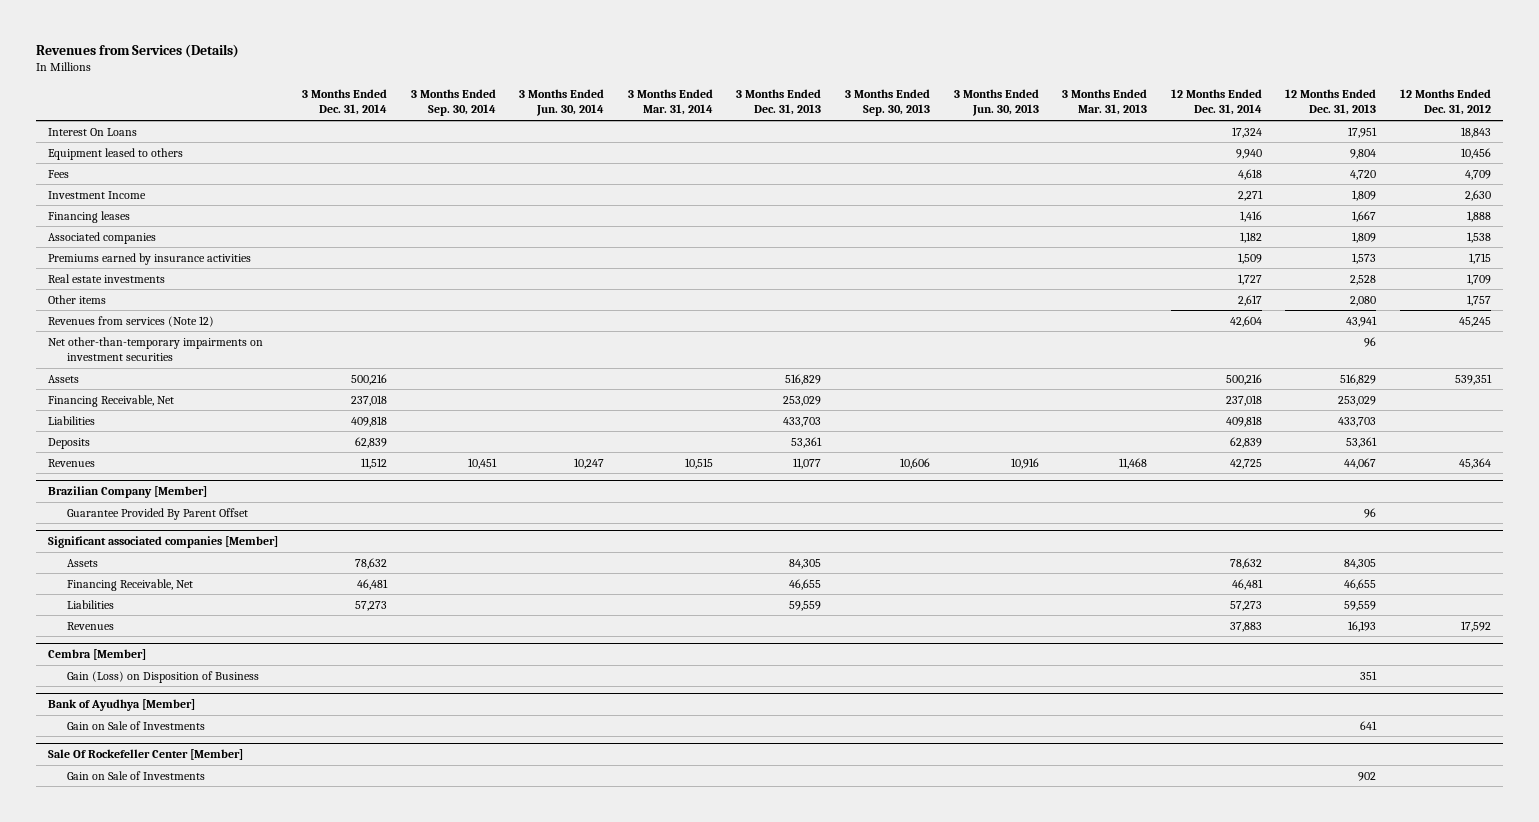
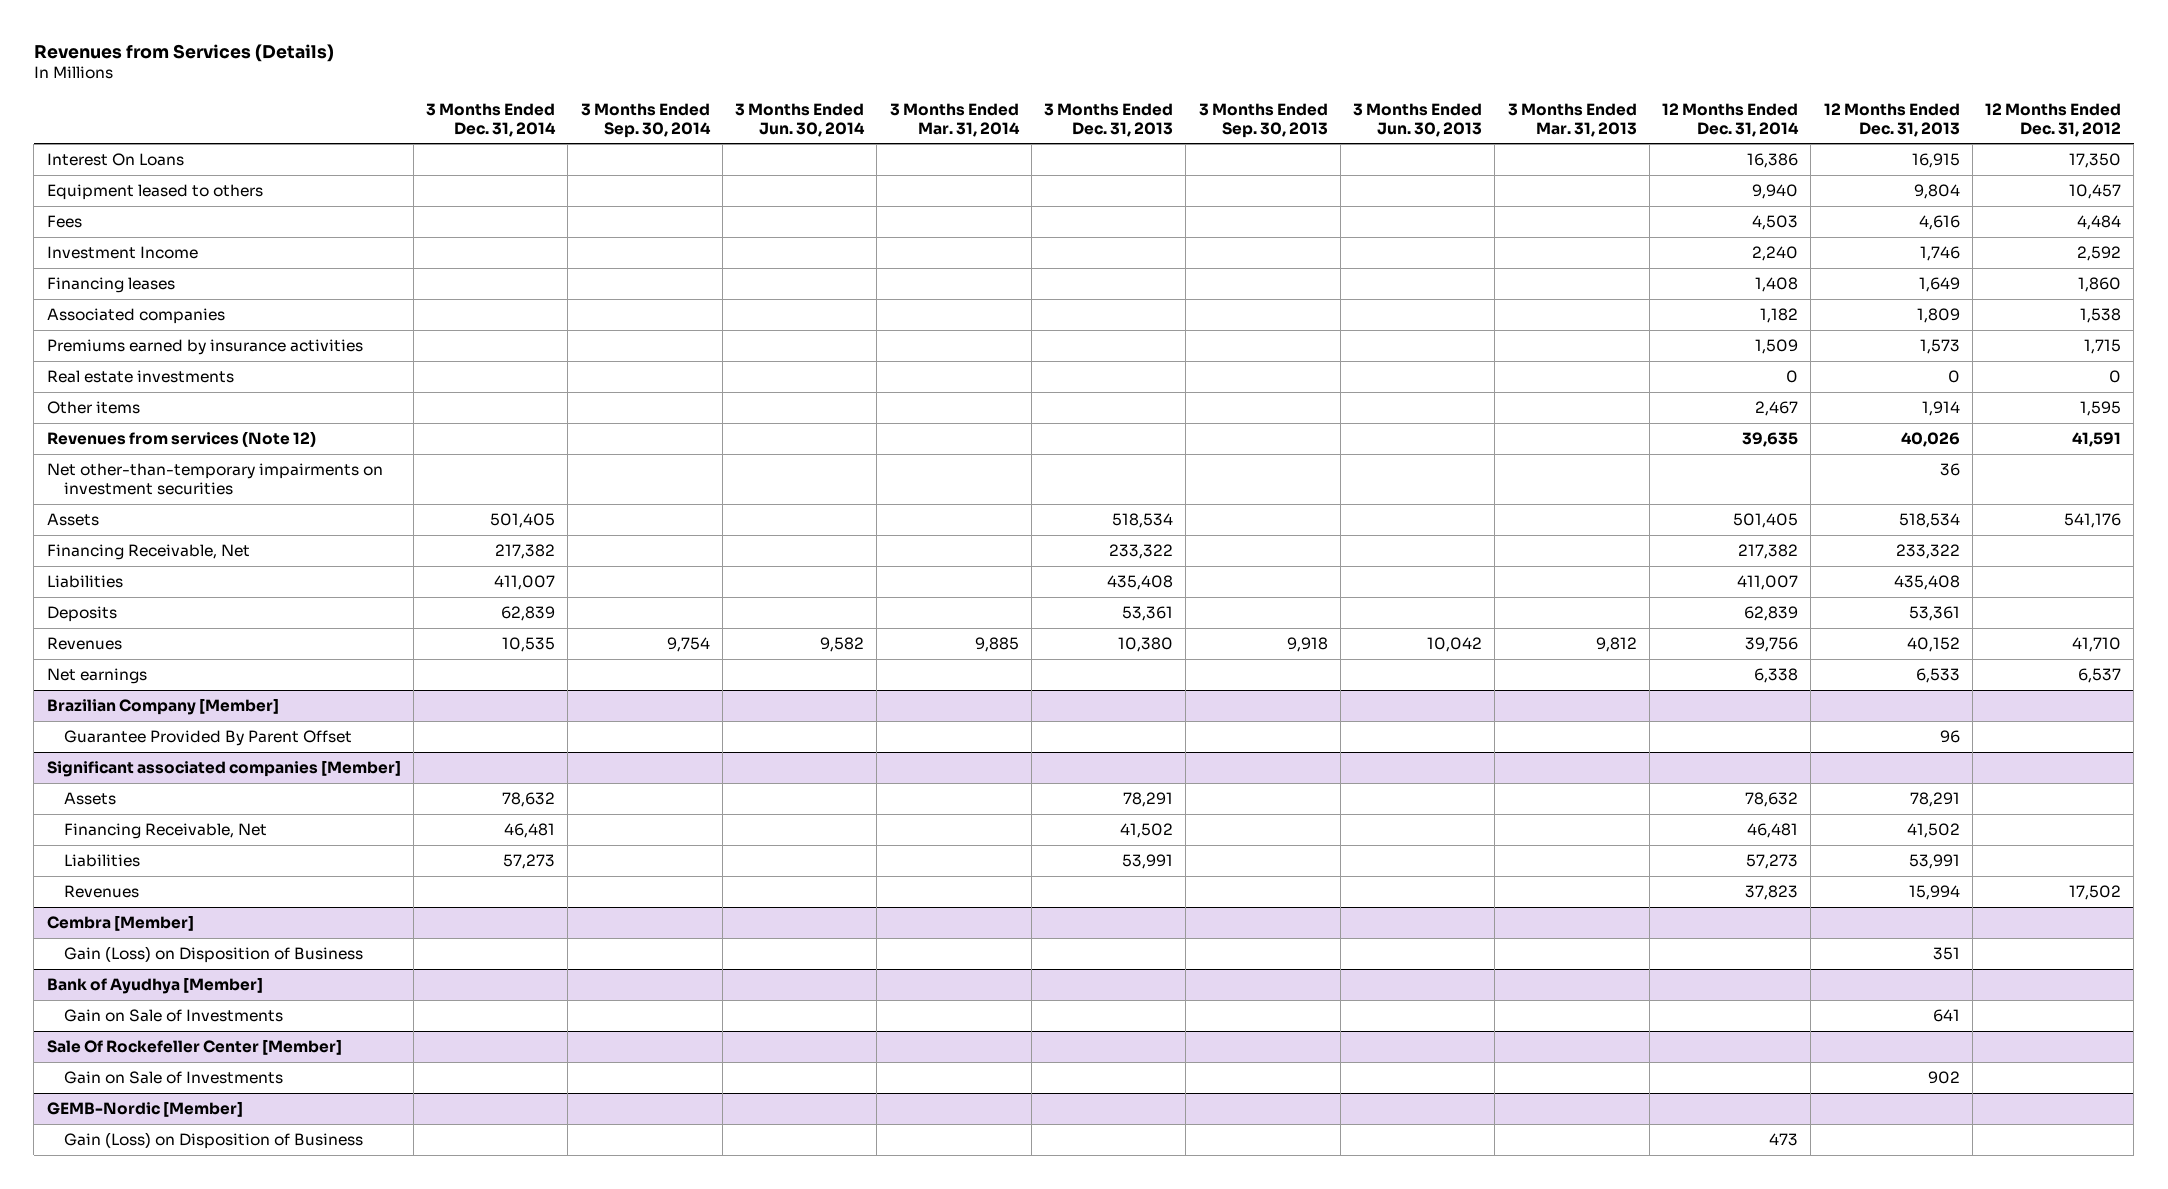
[1231,126,1262,138] 17,324 -> [1747,152,1799,168] 16,386
[1348,126,1378,138] 17,951 -> [1911,152,1960,168] 16,915
[1460,126,1491,138] 18,843 -> [2069,152,2122,168] 17,350
[1460,147,1491,159] 10,456 -> [2069,183,2122,199] 10,457
[1237,168,1262,180] 4,618 -> [1752,214,1799,230] 4,503
[1350,169,1377,180] 4,720 -> [1918,214,1960,230] 4,616
[1464,169,1491,180] 4,709 -> [2077,214,2122,230] 4,484
[1237,189,1263,201] 2,271 -> [1752,245,1799,261] 2,240
[1352,189,1377,201] 1,809 -> [1919,245,1960,261] 1,746
[1464,189,1491,201] 2,630 -> [2077,245,2122,261] 2,592
[1239,210,1262,222] 1,416 -> [1755,276,1799,292] 1,408
[1352,210,1377,222] 1,667 -> [1918,276,1960,292] 1,649
[1466,210,1491,222] 1,888 -> [2078,276,2122,292] 1,860
[1237,273,1262,285] 1,727 -> [1786,369,1799,383] 0
[1350,274,1377,285] 2,528 -> [1947,369,1960,383] 0
[1466,273,1491,285] 1,709 -> [2109,369,2122,383] 0
[1237,294,1262,306] 2,617 -> [1755,400,1799,416] 2,467
[1350,295,1377,306] 2,080 -> [1921,400,1960,416] 1,914
[1466,294,1491,306] 1,757 -> [2080,400,2122,416] 1,595
[1229,315,1262,327] 42,604 -> [1742,431,1799,447] 39,635
[1346,315,1378,327] 43,941 -> [1900,431,1960,447] 40,026
[1458,316,1491,327] 45,245 -> [2072,431,2122,447] 41,591
[1364,336,1377,347] 96 -> [1939,462,1960,476] 36
[350,373,387,385] 500,216 -> [490,512,556,528] 501,405
[785,373,822,385] 516,829 -> [1112,512,1174,528] 518,534
[1225,373,1262,385] 500,216 -> [1733,512,1799,528] 501,405
[1340,373,1377,385] 516,829 -> [1898,512,1960,528] 518,534
[1454,373,1492,385] 539,351 -> [2064,512,2122,528] 541,176
[350,394,387,406] 237,018 -> [495,543,556,559] 217,382
[783,395,822,406] 253,029 -> [1109,543,1174,559] 233,322
[1225,394,1262,406] 237,018 -> [1738,543,1799,559] 217,382
[1338,395,1377,406] 253,029 -> [1895,543,1960,559] 233,322
[350,415,387,427] 409,818 -> [494,574,556,590] 411,007
[783,416,822,427] 433,703 -> [1107,574,1174,590] 435,408
[1225,415,1262,427] 409,818 -> [1737,574,1799,590] 411,007
[1338,416,1377,427] 433,703 -> [1893,574,1960,590] 435,408
[360,457,387,469] 11,512 -> [502,636,556,652] 10,535
[467,457,497,469] 10,451 -> [666,636,710,652] 9,754
[574,457,605,469] 10,247 -> [820,636,865,652] 9,582
[684,457,713,469] 10,515 -> [974,636,1019,652] 9,885
[793,457,822,469] 11,077 -> [1118,636,1174,652] 10,380
[899,457,930,469] 10,606 -> [1286,636,1328,652] 9,918
[1010,457,1039,469] 10,916 -> [1427,636,1483,652] 10,042
[1119,457,1148,469] 11,468 -> [1595,636,1637,652] 9,812
[1229,458,1262,469] 42,725 -> [1745,636,1799,652] 39,756
[1344,457,1377,469] 44,067 -> [1906,636,1960,652] 40,152
[1458,457,1491,469] 45,364 -> [2072,636,2122,652] 41,710
none -> [46,667,147,684] Net earnings
[789,558,822,569] 84,305 -> [1123,791,1174,807] 78,291
[1344,558,1377,569] 84,305 -> [1909,791,1960,807] 78,291
[789,578,822,590] 46,655 -> [1120,822,1174,838] 41,502
[1344,578,1377,590] 46,655 -> [1906,822,1960,838] 41,502
[789,600,822,611] 59,559 -> [1122,853,1174,869] 53,991
[1344,600,1377,611] 59,559 -> [1908,853,1960,869] 53,991
[1229,621,1262,632] 37,883 -> [1745,884,1799,900] 37,823
[1348,620,1377,632] 16,193 -> [1908,884,1960,900] 15,994
[1460,620,1491,632] 17,592 -> [2069,884,2122,900] 17,502
none -> [46,1100,243,1117] GEMB-Nordic [Member]
none -> [63,1131,363,1149] Gain (Loss) on Disposition of Business

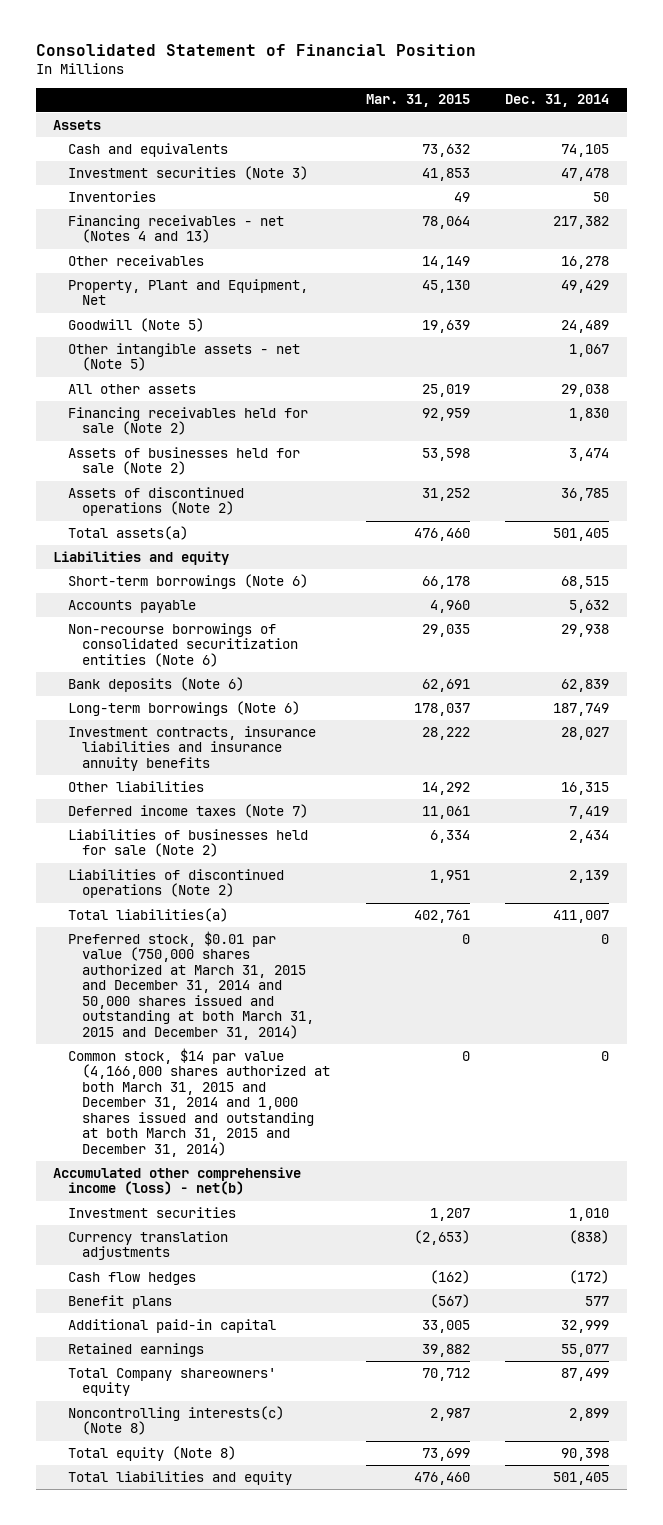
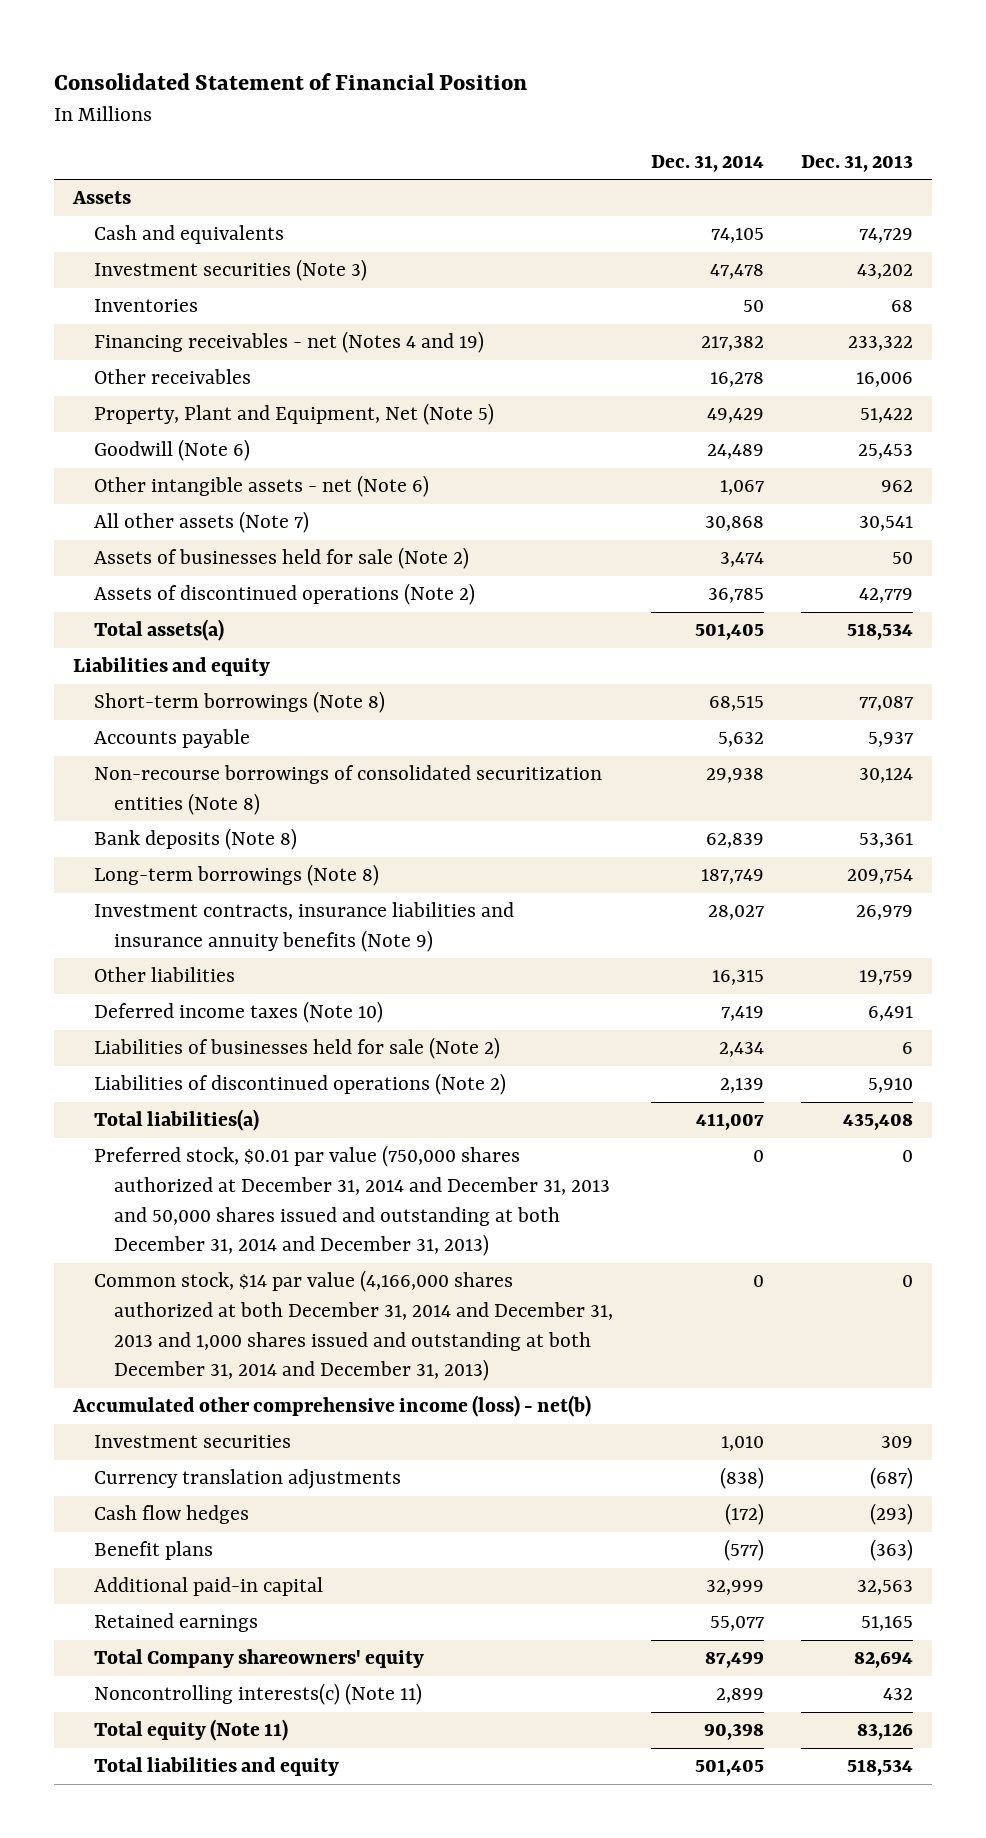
[365,94,470,108] Mar. 31, 2015 -> none
none -> [800,154,913,172] Dec. 31, 2013
[67,214,284,244] Financing receivables - net (Notes 4 and 13) -> [93,331,484,354] Financing receivables - net (Notes 4 and 19)
[67,406,308,436] Financing receivables held for sale (Note 2) -> none
[67,278,308,306] Property, Plant and Equipment, Net -> [93,403,494,426] Property, Plant and Equipment, Net (Note 5)
[67,317,204,332] Goodwill (Note 5) -> [93,439,250,462] Goodwill (Note 6)
[67,342,300,372] Other intangible assets - net (Note 5) -> [93,475,429,498] Other intangible assets - net (Note 6)
[67,383,196,394] All other assets -> [93,511,309,534] All other assets (Note 7)
[561,383,610,397] 29,038 -> [704,516,764,532] 30,868
[67,573,308,589] Short-term borrowings (Note 6) -> [93,691,385,714] Short-term borrowings (Note 8)
[67,622,299,667] Non-recourse borrowings of consolidated securitization entities (Note 6) -> [93,765,602,816] Non-recourse borrowings of consolidated securitization entities (Note 8)
[67,676,244,692] Bank deposits (Note 6) -> [93,828,297,851] Bank deposits (Note 8)
[67,700,300,716] Long-term borrowings (Note 6) -> [93,864,379,887] Long-term borrowings (Note 8)
[67,725,316,771] Investment contracts, insurance liabilities and insurance annuity benefits -> [93,902,514,953] Investment contracts, insurance liabilities and insurance annuity benefits (Note 9)
[67,803,308,818] Deferred income taxes (Note 7) -> [93,1001,383,1024] Deferred income taxes (Note 10)
[67,930,315,1040] Preferred stock, $0.01 par value (750,000 shares authorized at March 31, 2015 and December 31, 2014 and 50,000 shares issued and outstanding at both March 31, 2015 and December 31, 2014) -> [93,1145,611,1257] Preferred stock, $0.01 par value (750,000 shares authorized at December 31, 2014 and December 31, 2013 and 50,000 shares issued and outstanding at both December 31, 2014 and December 31, 2013)
[67,1047,331,1157] Common stock, $14 par value (4,166,000 shares authorized at both March 31, 2015 and December 31, 2014 and 1,000 shares issued and outstanding at both March 31, 2015 and December 31, 2014) -> [93,1270,614,1382] Common stock, $14 par value (4,166,000 shares authorized at both December 31, 2014 and December 31, 2013 and 1,000 shares issued and outstanding at both December 31, 2014 and December 31, 2013)
[585,1295,610,1306] 577 -> [723,1539,764,1562] (577)
[67,1405,284,1436] Noncontrolling interests(c) (Note 8) -> [93,1683,422,1706] Noncontrolling interests(c) (Note 11)
[67,1445,236,1461] Total equity (Note 8) -> [93,1719,288,1742] Total equity (Note 11)

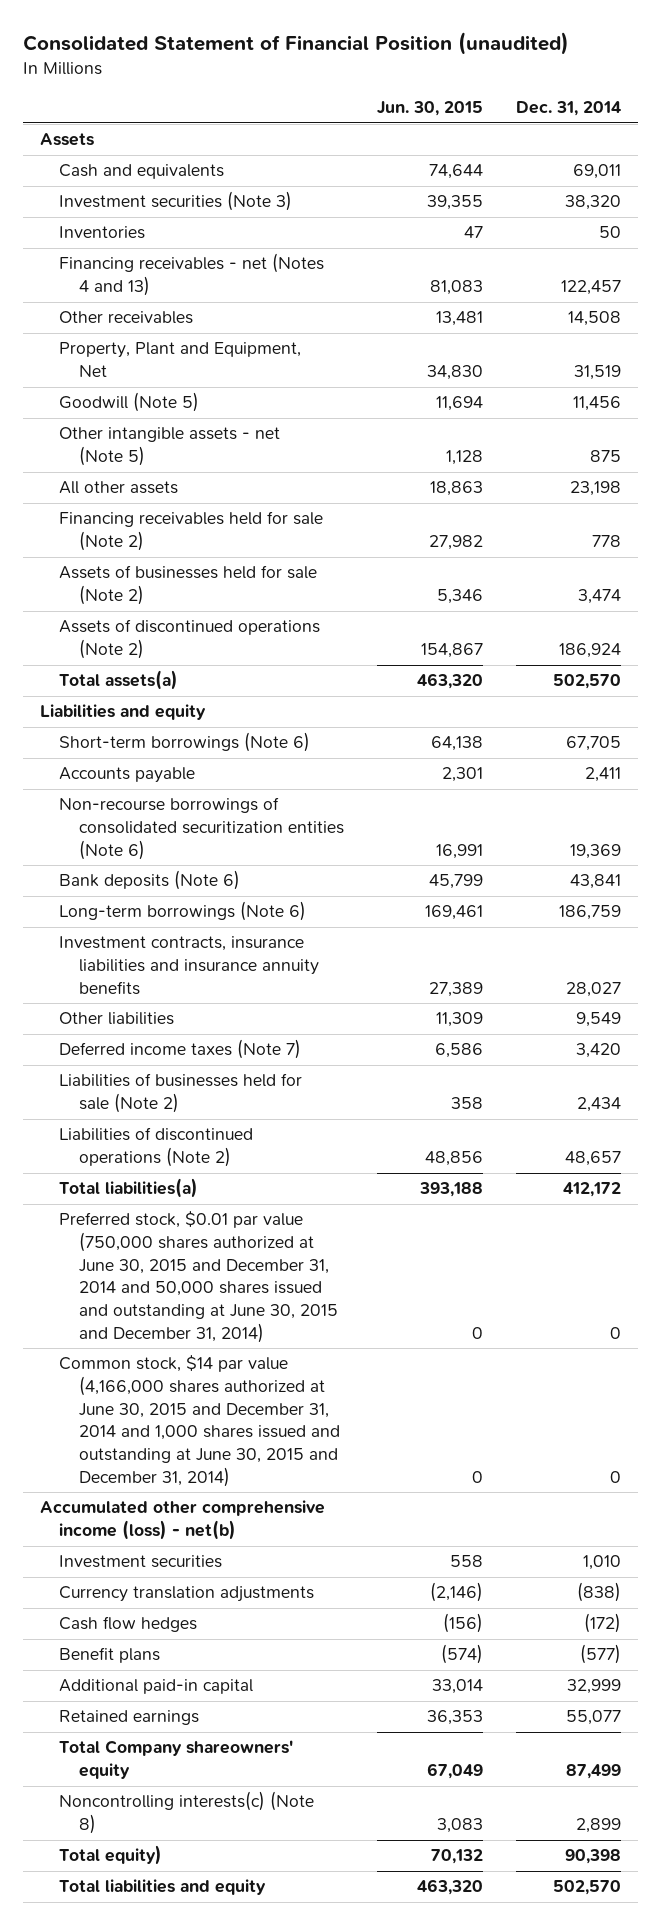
[54,72,528,90] Consolidated Statement of Financial Position -> [22,32,569,56] Consolidated Statement of Financial Position (unaudited)
[800,154,913,172] Dec. 31, 2013 -> none
none -> [376,101,483,117] Jun. 30, 2015
[710,228,764,244] 74,105 -> [573,164,622,180] 69,011
[709,264,764,280] 47,478 -> [565,195,622,211] 38,320
[93,331,484,354] Financing receivables - net (Notes 4 and 19) -> [59,253,325,297] Financing receivables - net (Notes 4 and 13)
[700,336,764,352] 217,382 -> [561,280,622,296] 122,457
[709,372,764,388] 16,278 -> [568,311,622,327] 14,508
[93,403,494,426] Property, Plant and Equipment, Net (Note 5) -> [59,342,302,378] Property, Plant and Equipment, Net
[706,408,764,424] 49,429 -> [574,365,622,381] 31,519
[93,439,250,462] Goodwill (Note 6) -> [59,392,200,413] Goodwill (Note 5)
[706,444,764,460] 24,489 -> [573,396,622,412] 11,456
[93,475,429,498] Other intangible assets - net (Note 6) -> [59,427,281,467] Other intangible assets - net (Note 5)
[719,480,764,496] 1,067 -> [590,450,622,463] 875
[93,511,309,534] All other assets (Note 7) -> [59,481,179,495] All other assets
[704,516,764,532] 30,868 -> [570,481,622,497] 23,198
none -> [59,511,324,552] Financing receivables held for sale (Note 2)
[707,588,764,604] 36,785 -> [559,643,622,659] 186,924
[694,623,764,641] 501,405 -> [553,674,622,690] 502,570
[93,691,385,714] Short-term borrowings (Note 8) -> [59,732,311,753] Short-term borrowings (Note 6)
[708,696,764,712] 68,515 -> [566,736,622,752] 67,705
[717,732,764,748] 5,632 -> [585,767,622,783] 2,411
[93,765,602,816] Non-recourse borrowings of consolidated securitization entities (Note 8) -> [59,797,344,860] Non-recourse borrowings of consolidated securitization entities (Note 6)
[705,768,764,784] 29,938 -> [570,843,622,859] 19,369
[93,828,297,851] Bank deposits (Note 8) -> [59,870,241,891] Bank deposits (Note 6)
[705,833,764,849] 62,839 -> [570,874,622,890] 43,841
[93,864,379,887] Long-term borrowings (Note 8) -> [59,901,307,922] Long-term borrowings (Note 6)
[700,869,764,885] 187,749 -> [559,905,622,921] 186,759
[93,902,514,953] Investment contracts, insurance liabilities and insurance annuity benefits (Note 9) -> [59,936,319,995] Investment contracts, insurance liabilities and insurance annuity benefits
[711,970,764,986] 16,315 -> [576,1012,622,1028] 9,549
[93,1001,383,1024] Deferred income taxes (Note 10) -> [59,1039,302,1060] Deferred income taxes (Note 7)
[720,1006,764,1022] 7,419 -> [576,1043,622,1059] 3,420
[719,1078,764,1094] 2,139 -> [565,1151,622,1167] 48,657
[695,1113,764,1131] 411,007 -> [563,1182,622,1198] 412,172
[93,1145,611,1257] Preferred stock, $0.01 par value (750,000 shares authorized at December 31, 2014 and December 31, 2013 and 50,000 shares issued and outstanding at both December 31, 2014 and December 31, 2013) -> [59,1211,338,1343] Preferred stock, $0.01 par value (750,000 shares authorized at June 30, 2015 and December 31, 2014 and 50,000 shares issued and outstanding at June 30, 2015 and December 31, 2014)
[93,1270,614,1382] Common stock, $14 par value (4,166,000 shares authorized at both December 31, 2014 and December 31, 2013 and 1,000 shares issued and outstanding at both December 31, 2014 and December 31, 2013) -> [59,1355,340,1487] Common stock, $14 par value (4,166,000 shares authorized at June 30, 2015 and December 31, 2014 and 1,000 shares issued and outstanding at June 30, 2015 and December 31, 2014)
[93,1683,422,1706] Noncontrolling interests(c) (Note 11) -> [59,1791,315,1835] Noncontrolling interests(c) (Note 8)
[93,1719,288,1742] Total equity (Note 11) -> [59,1845,163,1866] Total equity)
[694,1759,764,1777] 501,405 -> [553,1880,622,1896] 502,570

